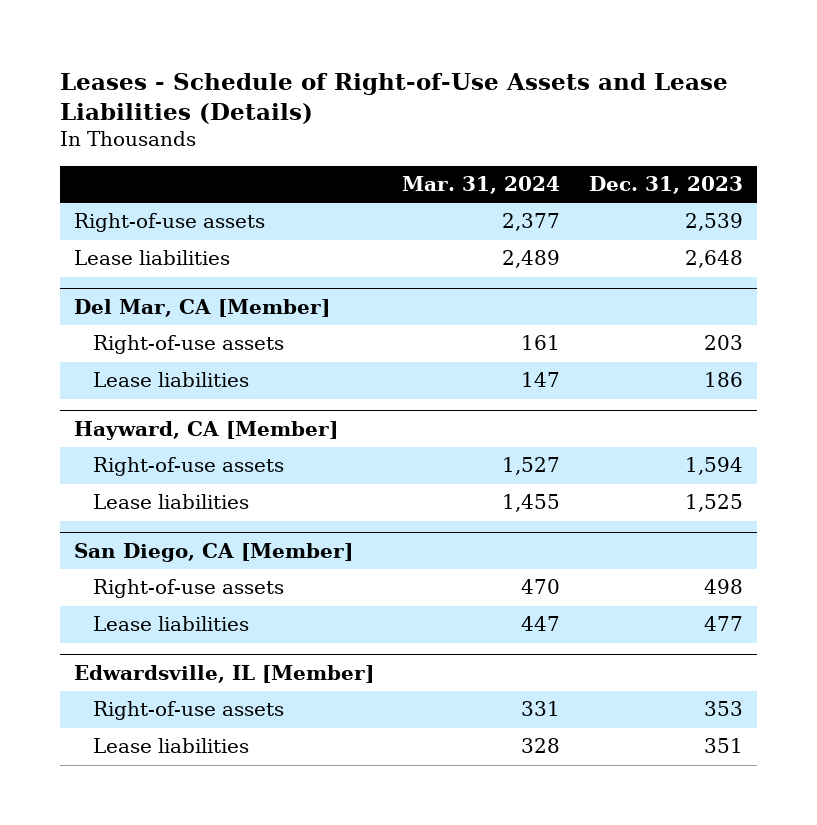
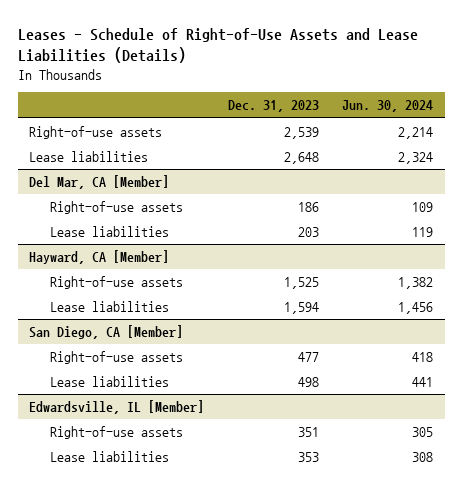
[402,176,561,195] Mar. 31, 2024 -> none
none -> [342,100,434,113] Jun. 30, 2024
[703,335,743,351] 203 -> [297,202,319,213] 186
[703,372,743,388] 186 -> [297,227,319,238] 203
[684,457,743,476] 1,594 -> [283,277,319,290] 1,525
[684,494,743,513] 1,525 -> [283,302,319,315] 1,594
[703,579,743,595] 498 -> [297,352,319,363] 477
[703,616,743,632] 477 -> [297,377,319,388] 498
[703,701,743,717] 353 -> [297,427,319,438] 351
[703,738,743,754] 351 -> [297,452,319,463] 353

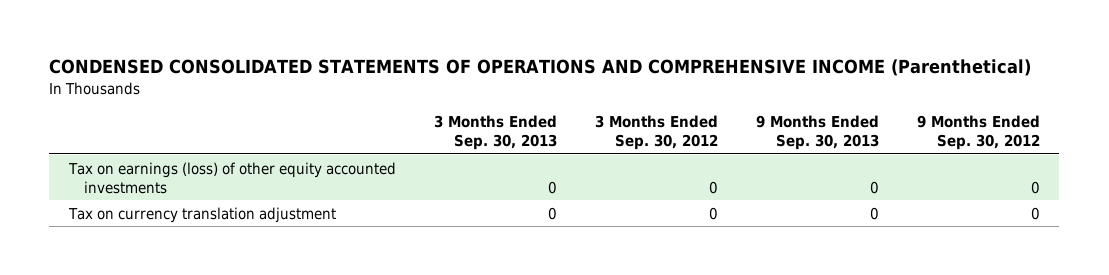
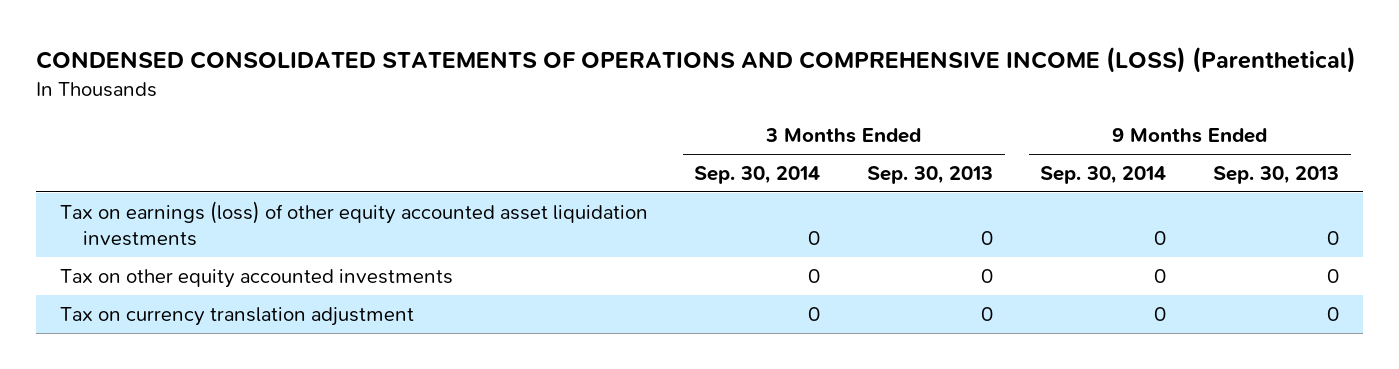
[49,59,1032,77] CONDENSED CONSOLIDATED STATEMENTS OF OPERATIONS AND COMPREHENSIVE INCOME (Parenthetical) -> [36,46,1357,73] CONDENSED CONSOLIDATED STATEMENTS OF OPERATIONS AND COMPREHENSIVE INCOME (LOSS) (Parenthetical)
[594,115,718,151] 3 Months Ended Sep. 30, 2012 -> none
[917,115,1041,151] 9 Months Ended Sep. 30, 2012 -> none
none -> [694,166,821,185] Sep. 30, 2014
none -> [1040,166,1167,185] Sep. 30, 2014
[67,161,396,194] Tax on earnings (loss) of other equity accounted investments -> [59,200,648,247] Tax on earnings (loss) of other equity accounted asset liquidation investments
none -> [59,268,453,288] Tax on other equity accounted investments

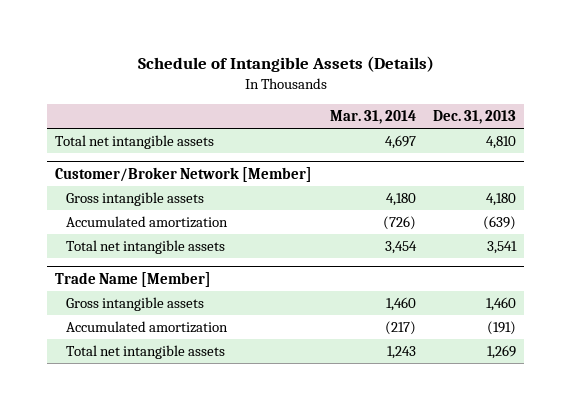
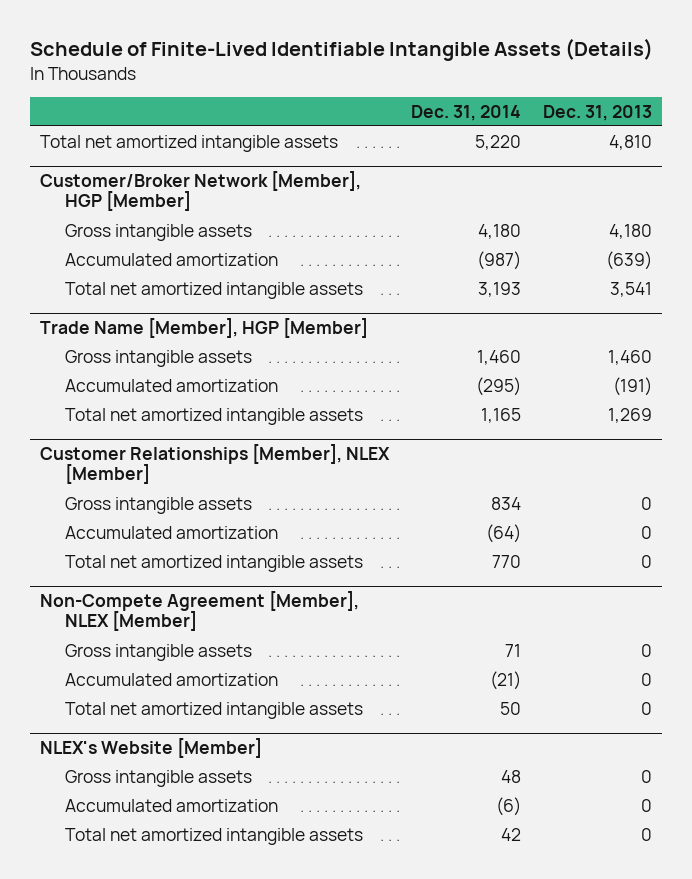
[137,56,434,73] Schedule of Intangible Assets (Details) -> [29,38,653,62] Schedule of Finite-Lived Identifiable Intangible Assets (Details)
[329,109,416,124] Mar. 31, 2014 -> none
none -> [410,104,521,121] Dec. 31, 2014
[55,135,215,150] Total net intangible assets -> [40,134,339,152] Total net amortized intangible assets
[55,166,313,182] Customer/Broker Network [Member] -> [40,170,362,212] Customer/Broker Network [Member], HGP [Member]
[66,240,226,255] Total net intangible assets -> [64,281,363,299] Total net amortized intangible assets
[55,271,212,287] Trade Name [Member] -> [40,317,369,338] Trade Name [Member], HGP [Member]
[66,345,226,360] Total net intangible assets -> [64,407,363,425] Total net amortized intangible assets
none -> [40,443,391,485] Customer Relationships [Member], NLEX [Member]
none -> [64,496,252,514] Gross intangible assets
none -> [64,525,278,539] Accumulated amortization
none -> [64,554,363,572] Total net amortized intangible assets
none -> [40,590,360,632] Non-Compete Agreement [Member], NLEX [Member]
none -> [64,643,252,661] Gross intangible assets
none -> [64,672,278,686] Accumulated amortization
none -> [64,701,363,719] Total net amortized intangible assets
none -> [40,737,263,758] NLEX's Website [Member]
none -> [64,769,252,787] Gross intangible assets
none -> [64,798,278,812] Accumulated amortization
none -> [64,827,363,845] Total net amortized intangible assets

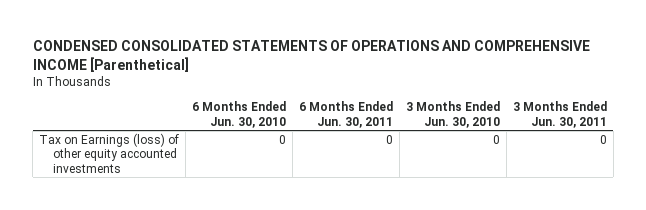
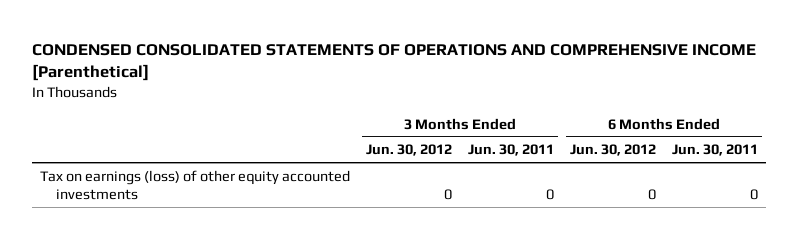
[192,101,287,128] 6 Months Ended Jun. 30, 2010 -> none
[406,101,501,128] 3 Months Ended Jun. 30, 2010 -> none
none -> [366,144,453,157] Jun. 30, 2012
none -> [570,144,657,157] Jun. 30, 2012
[39,132,180,173] Tax on Earnings (loss) of other equity accounted investments -> [40,169,351,201] Tax on earnings (loss) of other equity accounted investments

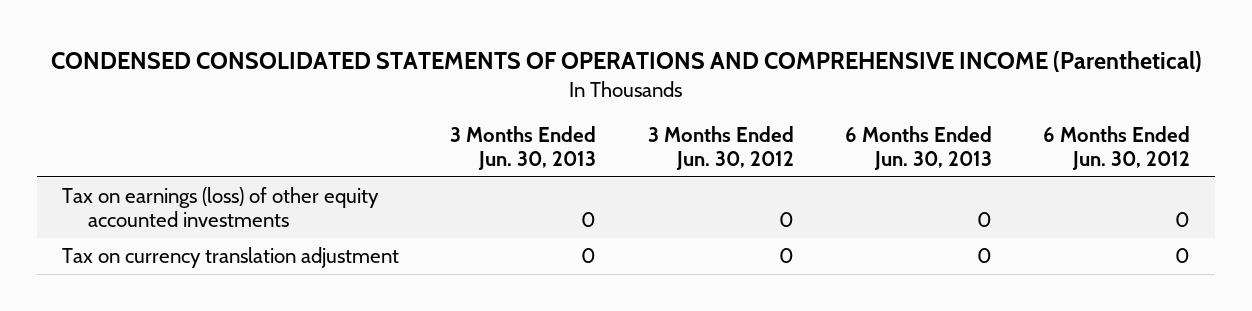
[32,43,757,82] CONDENSED CONSOLIDATED STATEMENTS OF OPERATIONS AND COMPREHENSIVE INCOME [Parenthetical] -> [51,50,1203,72] CONDENSED CONSOLIDATED STATEMENTS OF OPERATIONS AND COMPREHENSIVE INCOME (Parenthetical)
[468,144,555,157] Jun. 30, 2011 -> none
[672,144,759,157] Jun. 30, 2011 -> none
none -> [450,126,597,171] 3 Months Ended Jun. 30, 2013
none -> [844,126,992,171] 6 Months Ended Jun. 30, 2013
none -> [62,246,400,268] Tax on currency translation adjustment

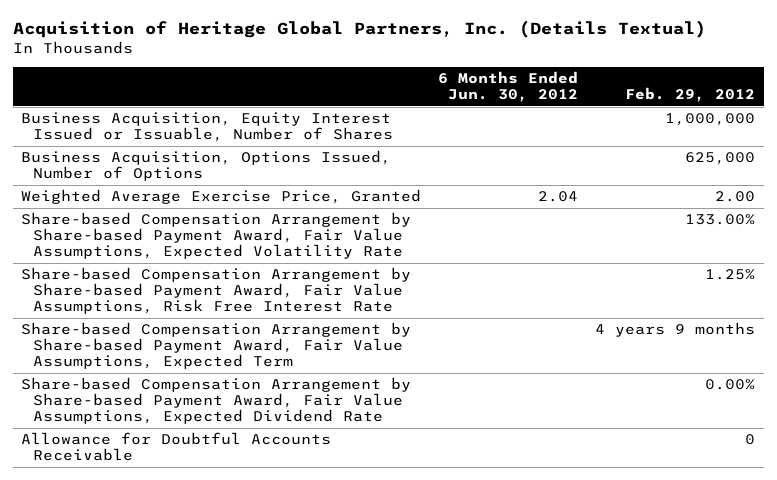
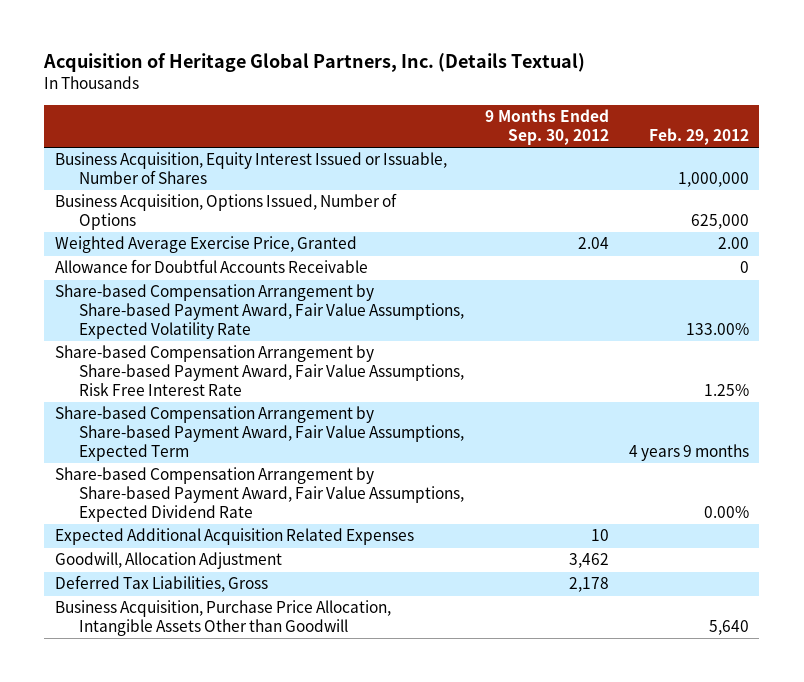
[438,71,579,103] 6 Months Ended Jun. 30, 2012 -> none
none -> [484,109,609,146] 9 Months Ended Sep. 30, 2012
[21,432,332,462] Allowance for Doubtful Accounts Receivable -> [54,259,368,274] Allowance for Doubtful Accounts Receivable
none -> [54,528,414,546] Expected Additional Acquisition Related Expenses
none -> [54,552,282,570] Goodwill, Allocation Adjustment
none -> [54,575,268,593] Deferred Tax Liabilities, Gross
none -> [54,600,391,637] Business Acquisition, Purchase Price Allocation, Intangible Assets Other than Goodwill

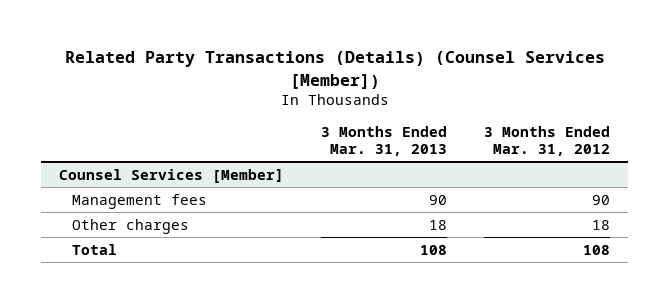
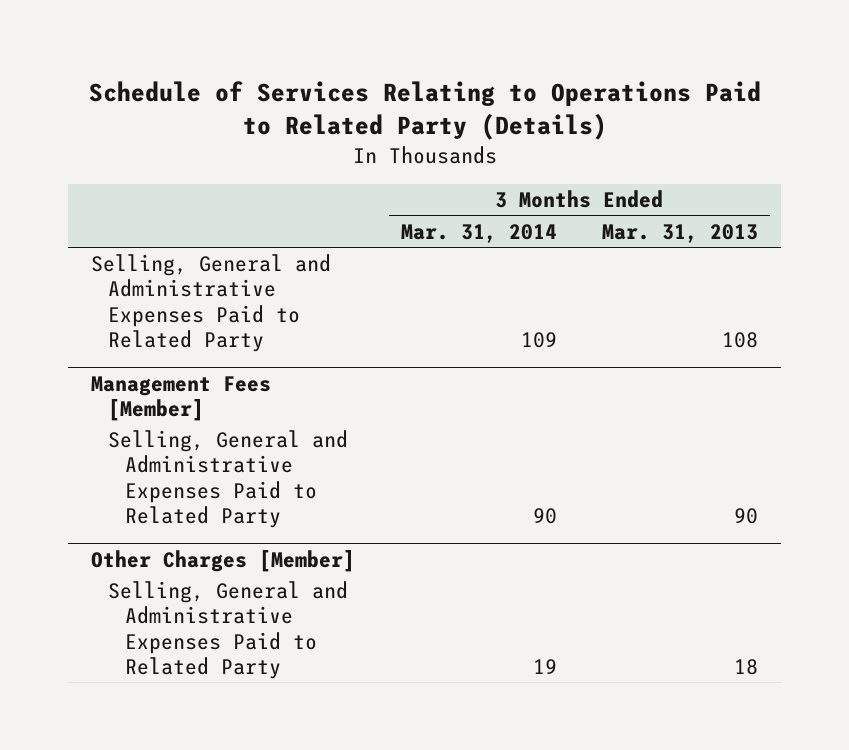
[64,51,605,89] Related Party Transactions (Details) (Counsel Services [Member]) -> [88,81,761,141] Schedule of Services Relating to Operations Paid to Related Party (Details)
[483,126,610,156] 3 Months Ended Mar. 31, 2012 -> none
none -> [400,223,557,243] Mar. 31, 2014
[59,168,285,183] Counsel Services [Member] -> none
[71,193,207,209] Management fees -> none
[71,218,189,234] Other charges -> none
[71,243,117,255] Total -> none
none -> [91,254,332,353] Selling, General and Administrative Expenses Paid to Related Party
none -> [91,375,272,422] Management Fees [Member]
none -> [107,430,348,529] Selling, General and Administrative Expenses Paid to Related Party
none -> [91,549,356,572] Other Charges [Member]
none -> [107,581,348,680] Selling, General and Administrative Expenses Paid to Related Party

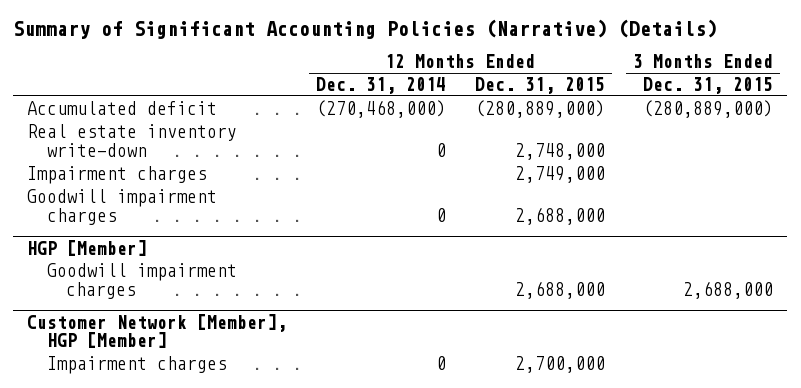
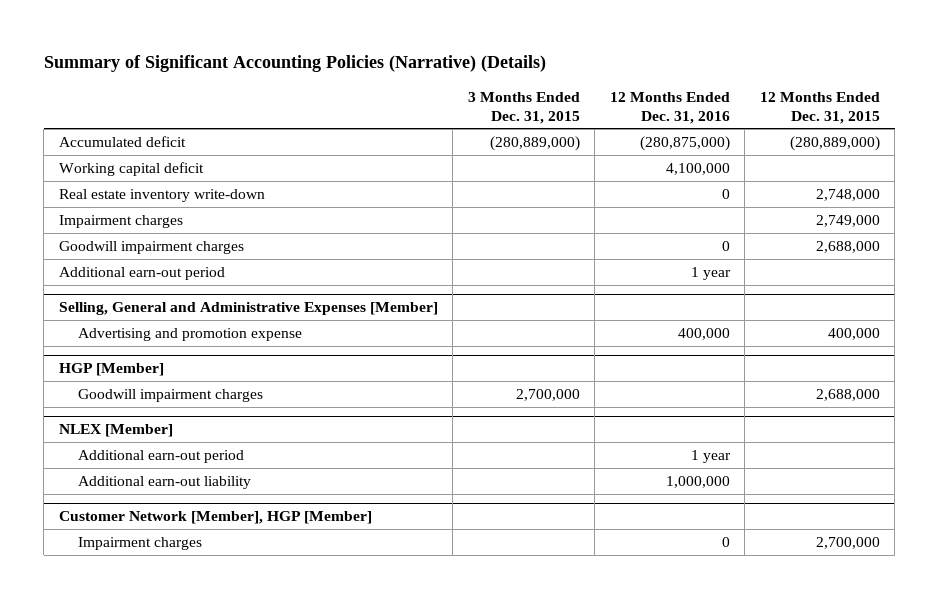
[316,77,447,95] Dec. 31, 2014 -> none
none -> [609,91,730,124] 12 Months Ended Dec. 31, 2016
none -> [58,162,204,177] Working capital deficit
none -> [58,267,225,281] Additional earn-out period
none -> [58,302,438,316] Selling, General and Administrative Expenses [Member]
none -> [77,328,302,342] Advertising and promotion expense
[683,280,774,299] 2,688,000 -> [515,389,580,402] 2,700,000
none -> [58,424,173,438] NLEX [Member]
none -> [77,450,244,464] Additional earn-out period
none -> [77,476,251,490] Additional earn-out liability

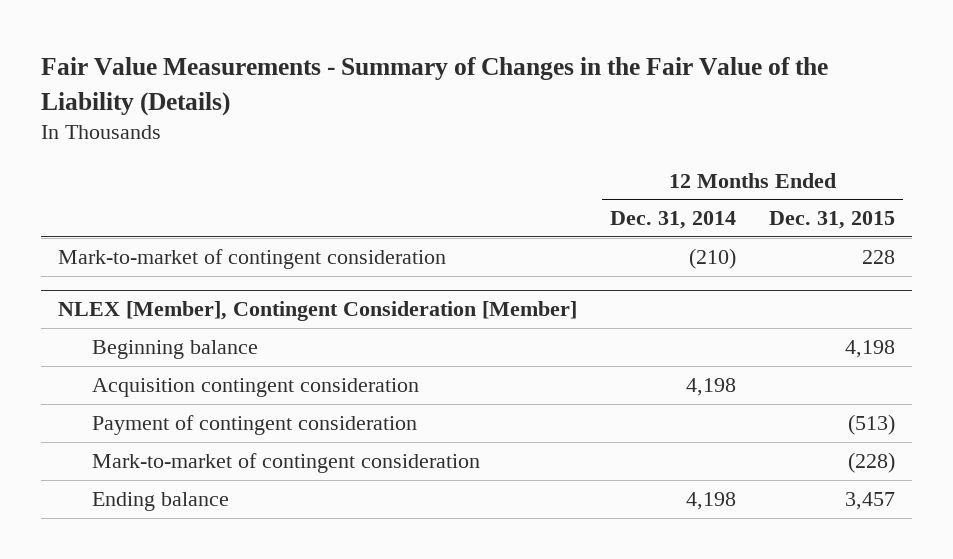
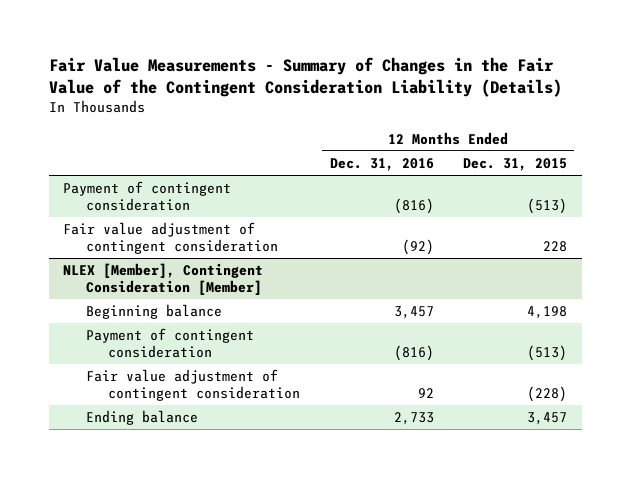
[41,57,829,116] Fair Value Measurements - Summary of Changes in the Fair Value of the Liability (Details) -> [48,56,562,97] Fair Value Measurements - Summary of Changes in the Fair Value of the Contingent Consideration Liability (Details)
[609,211,736,230] Dec. 31, 2014 -> none
none -> [329,158,434,172] Dec. 31, 2016
none -> [63,181,232,211] Payment of contingent consideration
[57,248,446,269] Mark-to-market of contingent consideration -> [63,222,278,254] Fair value adjustment of contingent consideration
[92,377,420,397] Acquisition contingent consideration -> none
[92,452,481,473] Mark-to-market of contingent consideration -> [85,369,301,401] Fair value adjustment of contingent consideration

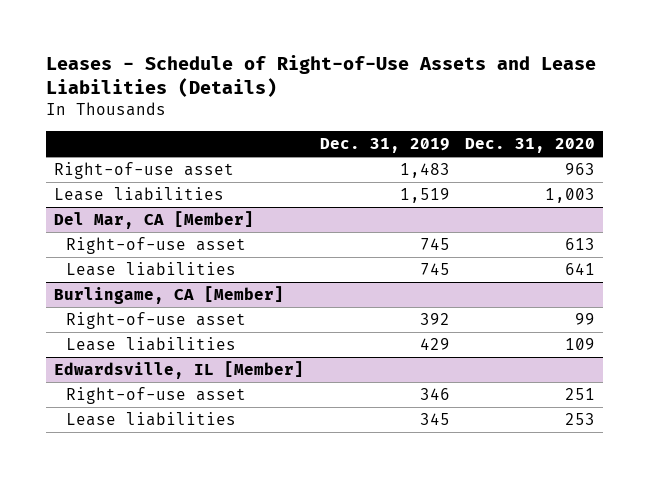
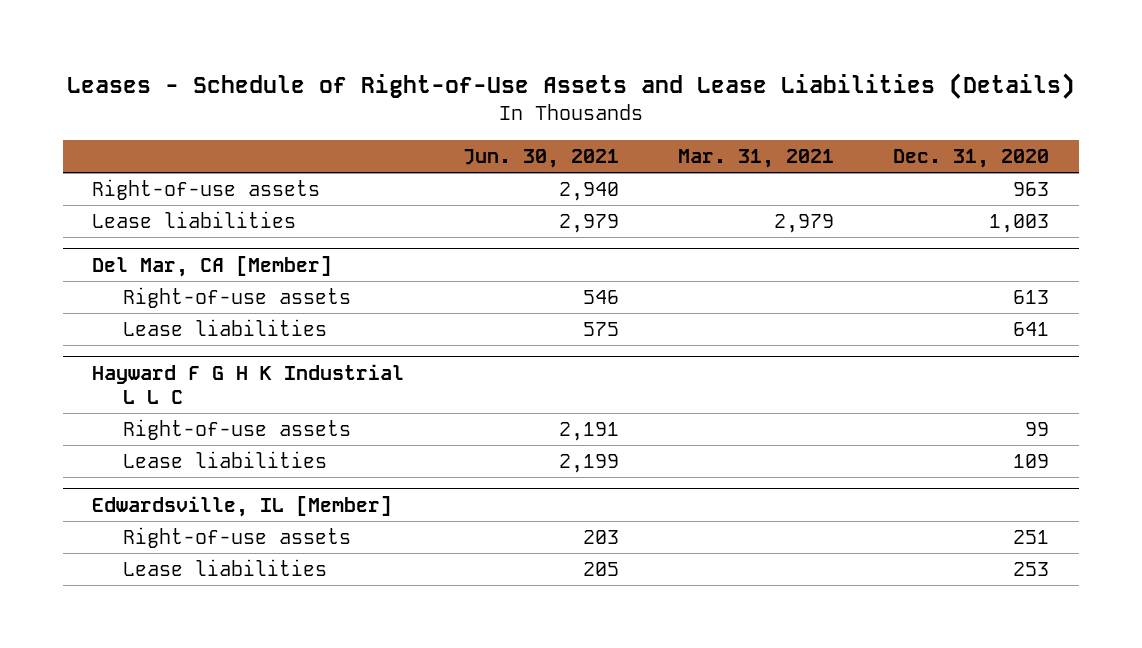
[319,137,450,153] Dec. 31, 2019 -> none
none -> [463,148,620,168] Jun. 30, 2021
none -> [678,148,835,168] Mar. 31, 2021
[54,161,235,179] Right-of-use asset -> [92,179,321,201] Right-of-use assets
[66,236,247,254] Right-of-use asset -> [123,287,352,309] Right-of-use assets
[54,285,285,304] Burlingame, CA [Member] -> none
none -> [92,363,405,404] Hayward F G H K Industrial L L C
[66,311,247,329] Right-of-use asset -> [123,419,352,441] Right-of-use assets
[66,386,247,404] Right-of-use asset -> [123,527,352,549] Right-of-use assets

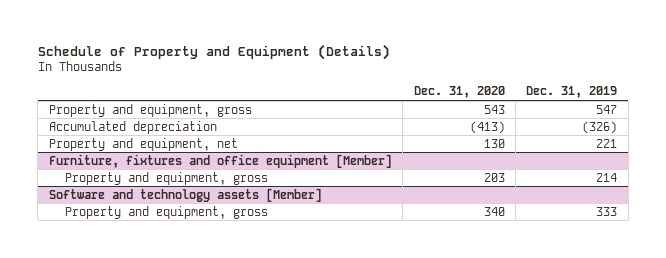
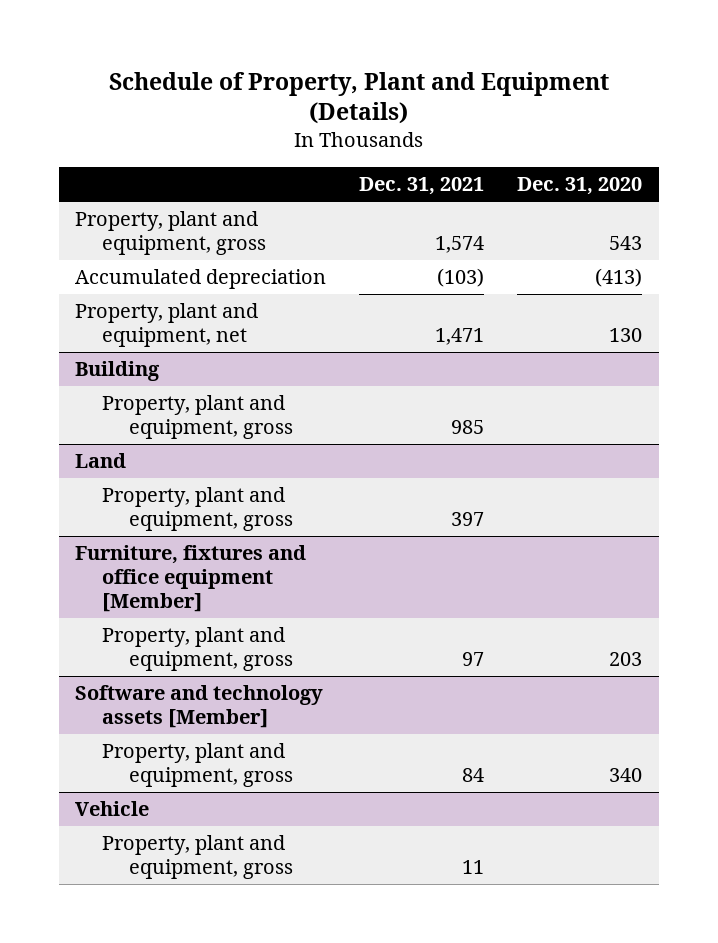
[37,43,390,60] Schedule of Property and Equipment (Details) -> [108,71,609,125] Schedule of Property, Plant and Equipment (Details)
[526,86,618,99] Dec. 31, 2019 -> none
none -> [359,177,485,196] Dec. 31, 2021
[48,103,252,117] Property and equipment, gross -> [75,211,267,255] Property, plant and equipment, gross
[48,137,238,151] Property and equipment, net -> [75,303,259,347] Property, plant and equipment, net
none -> [75,361,161,382] Building
none -> [102,395,294,439] Property, plant and equipment, gross
none -> [75,453,127,469] Land
none -> [102,487,294,531] Property, plant and equipment, gross
[65,171,269,185] Property and equipment, gross -> [102,627,294,671] Property, plant and equipment, gross
[65,205,269,219] Property and equipment, gross -> [102,743,294,787] Property, plant and equipment, gross
none -> [75,801,150,817] Vehicle
none -> [102,835,294,879] Property, plant and equipment, gross

